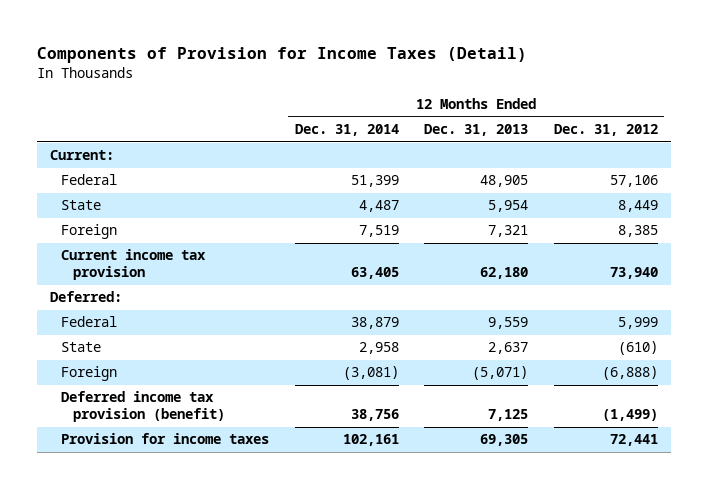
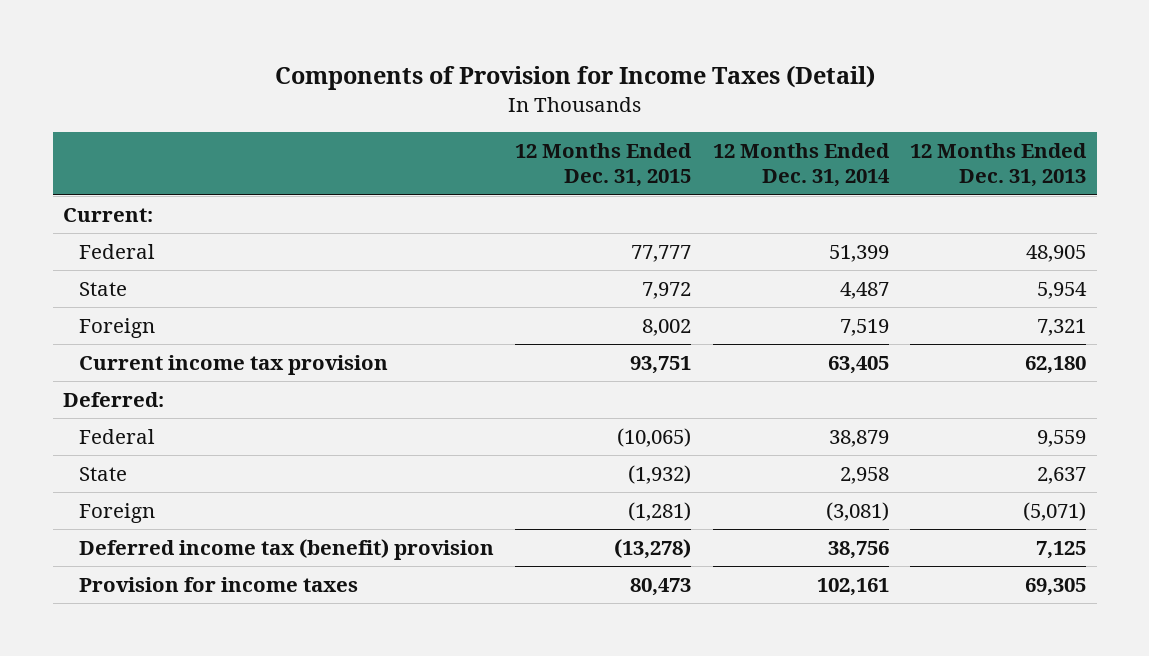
[553,124,658,137] Dec. 31, 2012 -> none
none -> [515,143,693,188] 12 Months Ended Dec. 31, 2015
[61,391,225,423] Deferred income tax provision (benefit) -> [79,538,495,560] Deferred income tax (benefit) provision

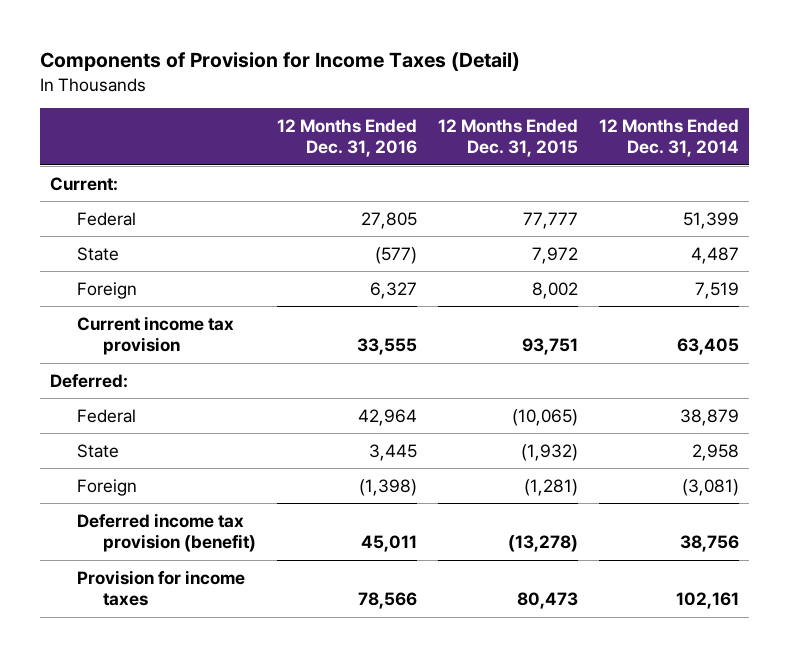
[909,143,1087,188] 12 Months Ended Dec. 31, 2013 -> none
none -> [276,118,417,158] 12 Months Ended Dec. 31, 2016
[79,538,495,560] Deferred income tax (benefit) provision -> [76,512,256,553] Deferred income tax provision (benefit)

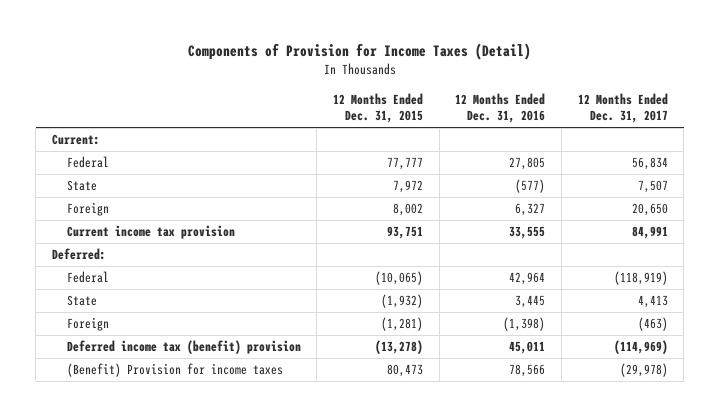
[598,118,739,158] 12 Months Ended Dec. 31, 2014 -> none
none -> [577,92,668,124] 12 Months Ended Dec. 31, 2017
[76,512,256,553] Deferred income tax provision (benefit) -> [66,340,301,355] Deferred income tax (benefit) provision
[76,569,245,607] Provision for income taxes -> [66,363,283,378] (Benefit) Provision for income taxes

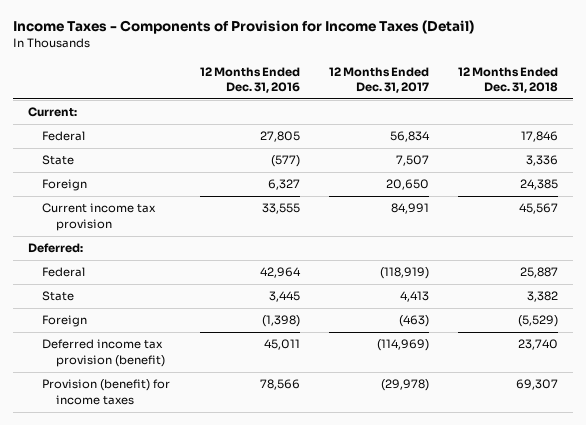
[187,43,531,61] Components of Provision for Income Taxes (Detail) -> [13,20,475,35] Income Taxes - Components of Provision for Income Taxes (Detail)
[332,92,423,124] 12 Months Ended Dec. 31, 2015 -> none
none -> [458,66,559,93] 12 Months Ended Dec. 31, 2018
[66,340,301,355] Deferred income tax (benefit) provision -> [42,339,166,367] Deferred income tax provision (benefit)
[66,363,283,378] (Benefit) Provision for income taxes -> [42,379,171,405] Provision (benefit) for income taxes

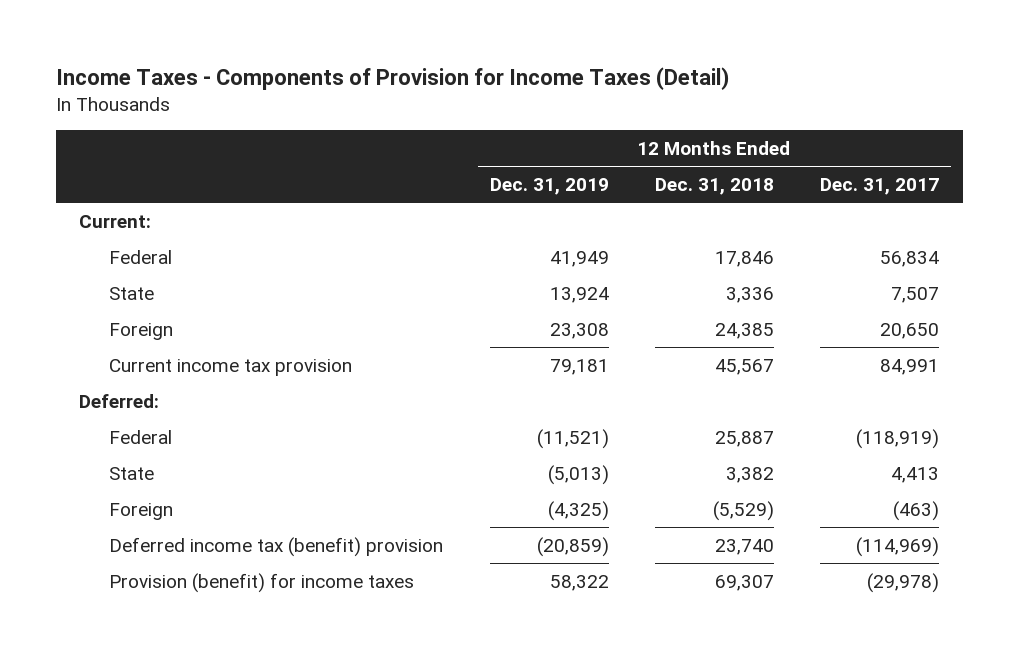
[199,66,300,93] 12 Months Ended Dec. 31, 2016 -> none
none -> [489,177,609,195] Dec. 31, 2019
[42,339,166,367] Deferred income tax provision (benefit) -> [109,536,444,557] Deferred income tax (benefit) provision

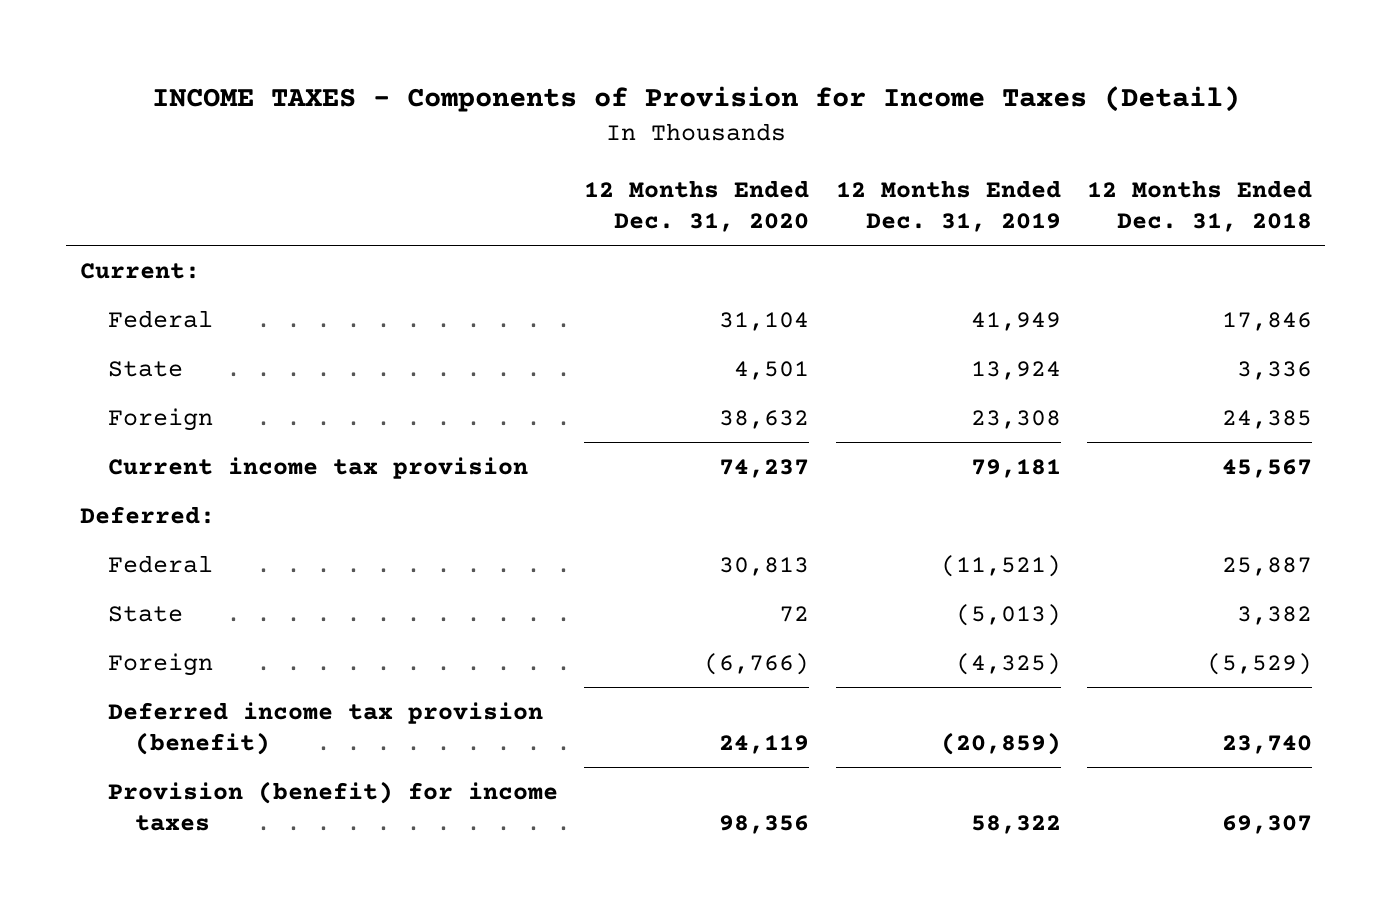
[55,67,729,91] Income Taxes - Components of Provision for Income Taxes (Detail) -> [151,85,1240,112] INCOME TAXES - Components of Provision for Income Taxes (Detail)
[820,177,940,195] Dec. 31, 2017 -> none
none -> [584,179,810,232] 12 Months Ended Dec. 31, 2020
[109,536,444,557] Deferred income tax (benefit) provision -> [107,701,543,756] Deferred income tax provision (benefit)

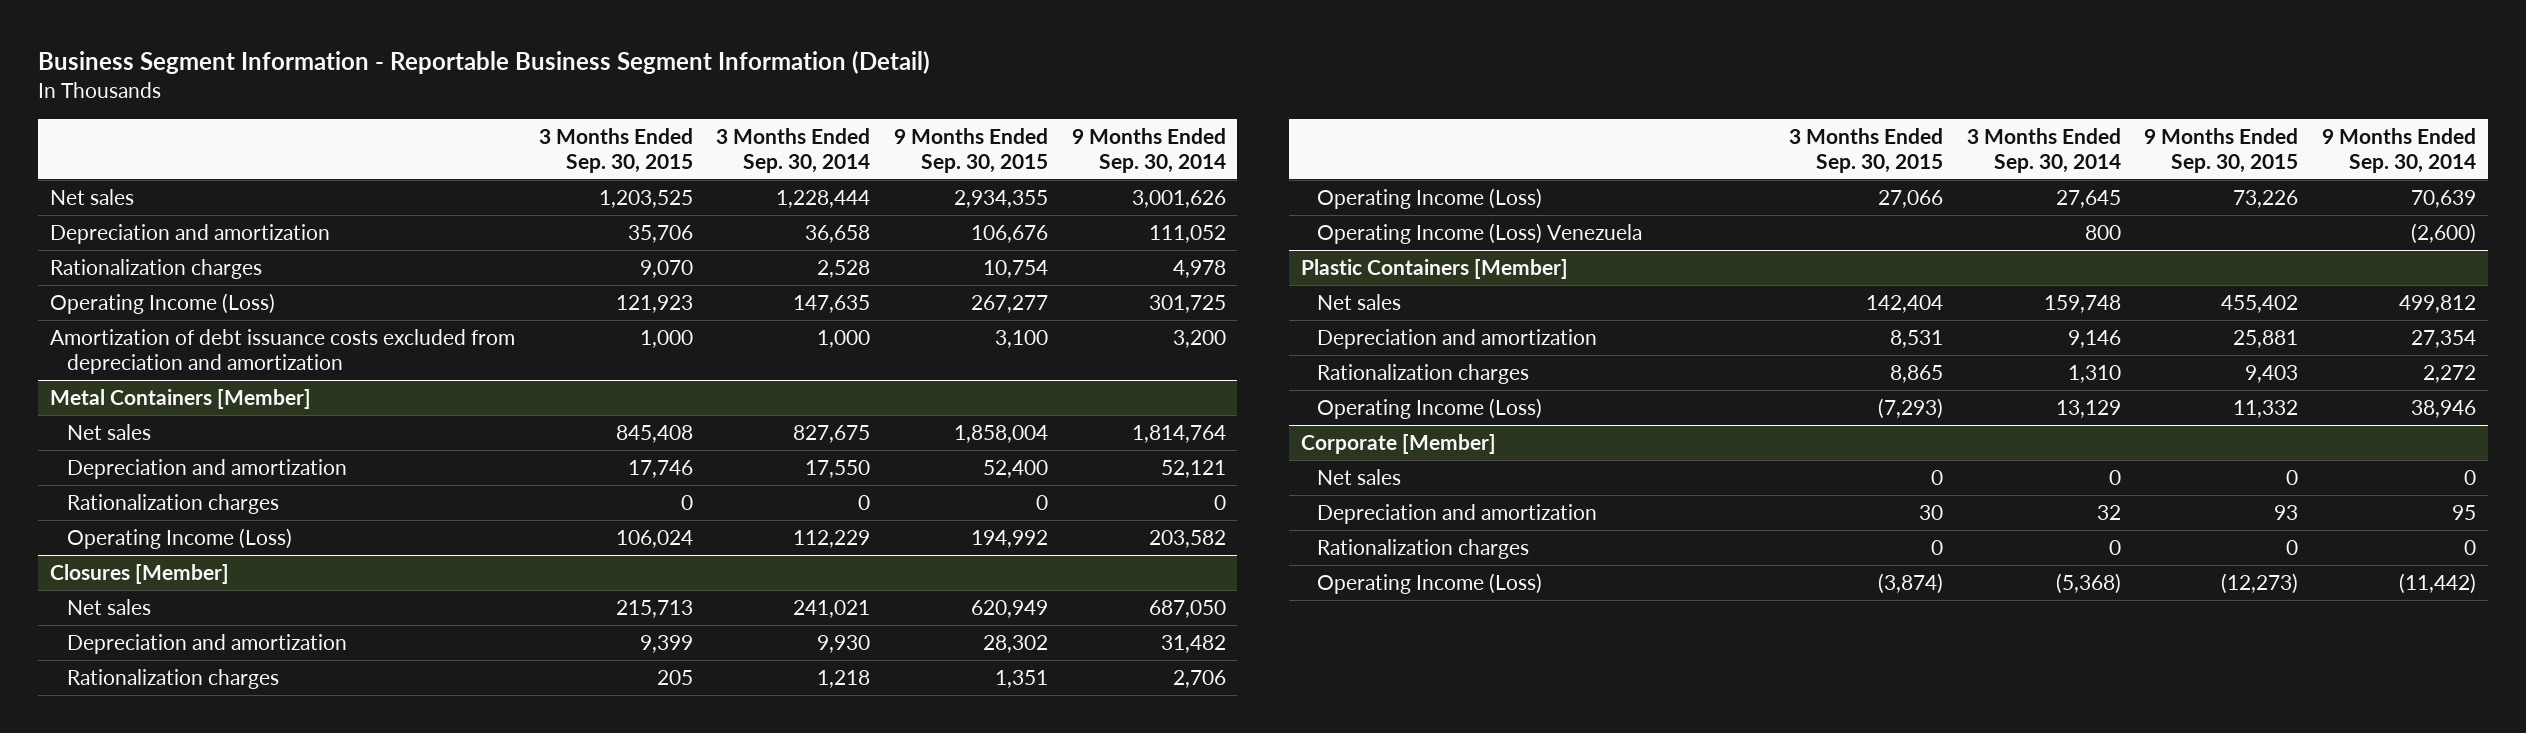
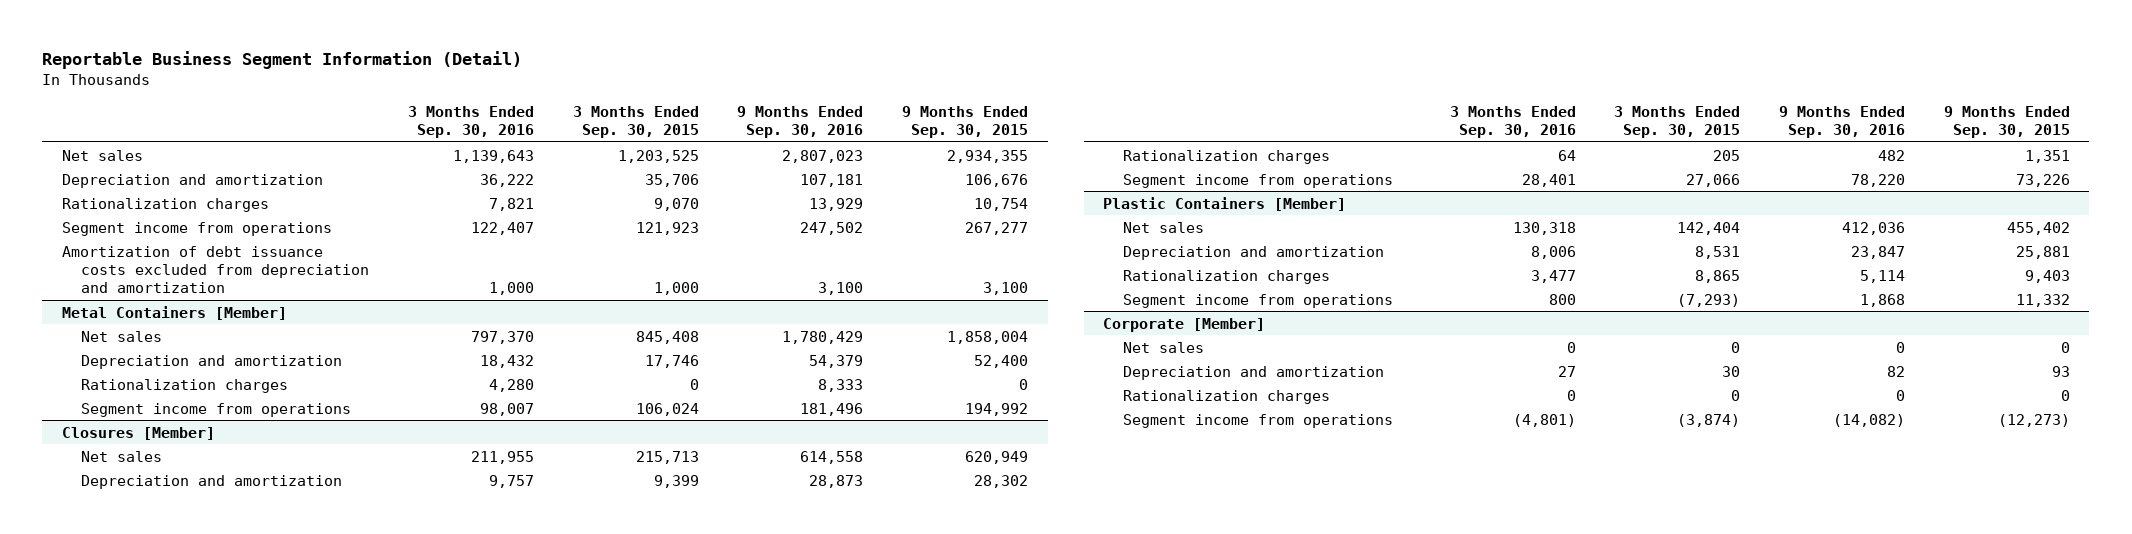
[38,51,931,75] Business Segment Information - Reportable Business Segment Information (Detail) -> [42,50,523,69] Reportable Business Segment Information (Detail)
[716,127,871,174] 3 Months Ended Sep. 30, 2014 -> none
[1071,127,1226,174] 9 Months Ended Sep. 30, 2014 -> none
none -> [408,105,535,138] 3 Months Ended Sep. 30, 2016
none -> [737,105,864,138] 9 Months Ended Sep. 30, 2016
[50,292,276,314] Operating Income (Loss) -> [61,221,332,236] Segment income from operations
[66,527,292,549] Operating Income (Loss) -> [81,402,352,417] Segment income from operations
[1317,222,1643,244] Operating Income (Loss) Venezuela -> none
[1317,187,1543,209] Operating Income (Loss) -> [1122,173,1393,188] Segment income from operations
[1317,397,1543,419] Operating Income (Loss) -> [1122,293,1393,308] Segment income from operations
[1317,572,1543,594] Operating Income (Loss) -> [1122,413,1393,428] Segment income from operations

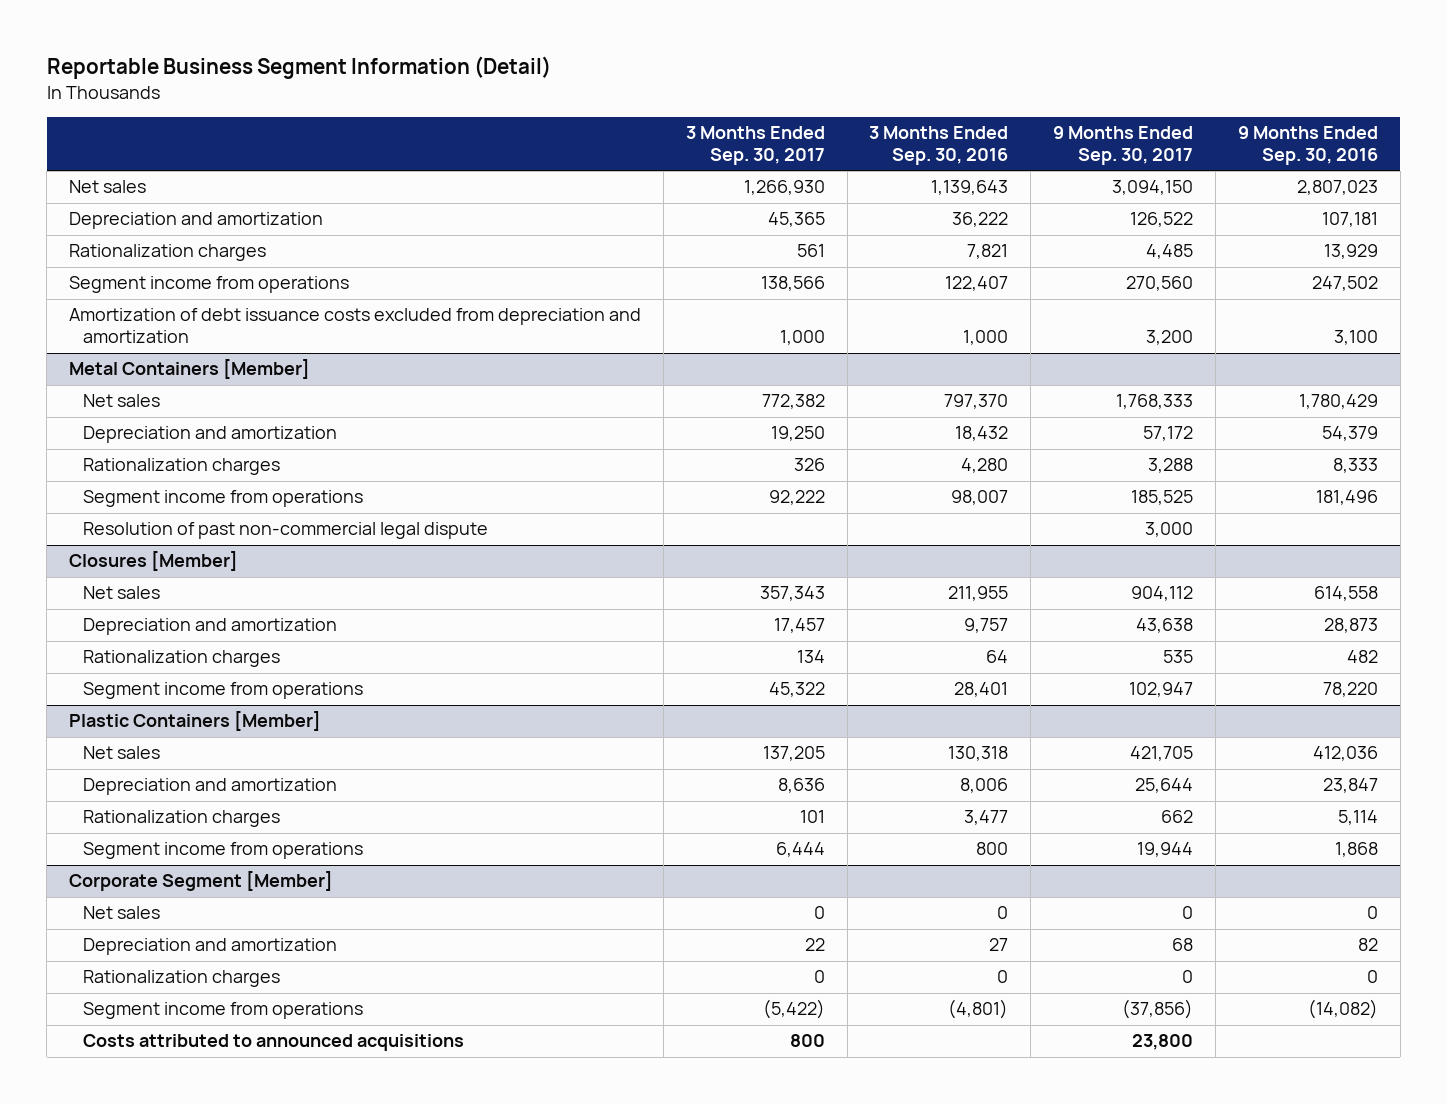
[572,105,699,138] 3 Months Ended Sep. 30, 2015 -> none
[902,105,1029,138] 9 Months Ended Sep. 30, 2015 -> none
none -> [685,126,825,165] 3 Months Ended Sep. 30, 2017
none -> [1053,126,1194,165] 9 Months Ended Sep. 30, 2017
none -> [82,522,488,540] Resolution of past non-commercial legal dispute
[1103,317,1266,332] Corporate [Member] -> [68,871,333,892] Corporate Segment [Member]
none -> [82,1034,464,1052] Costs attributed to announced acquisitions

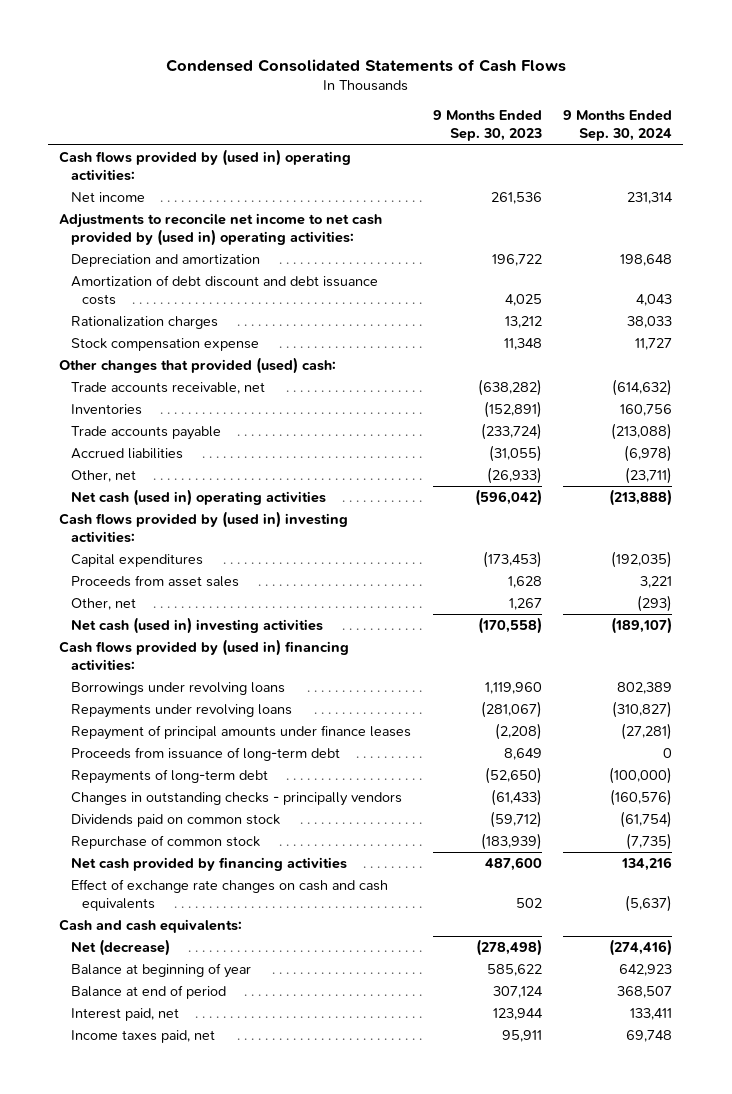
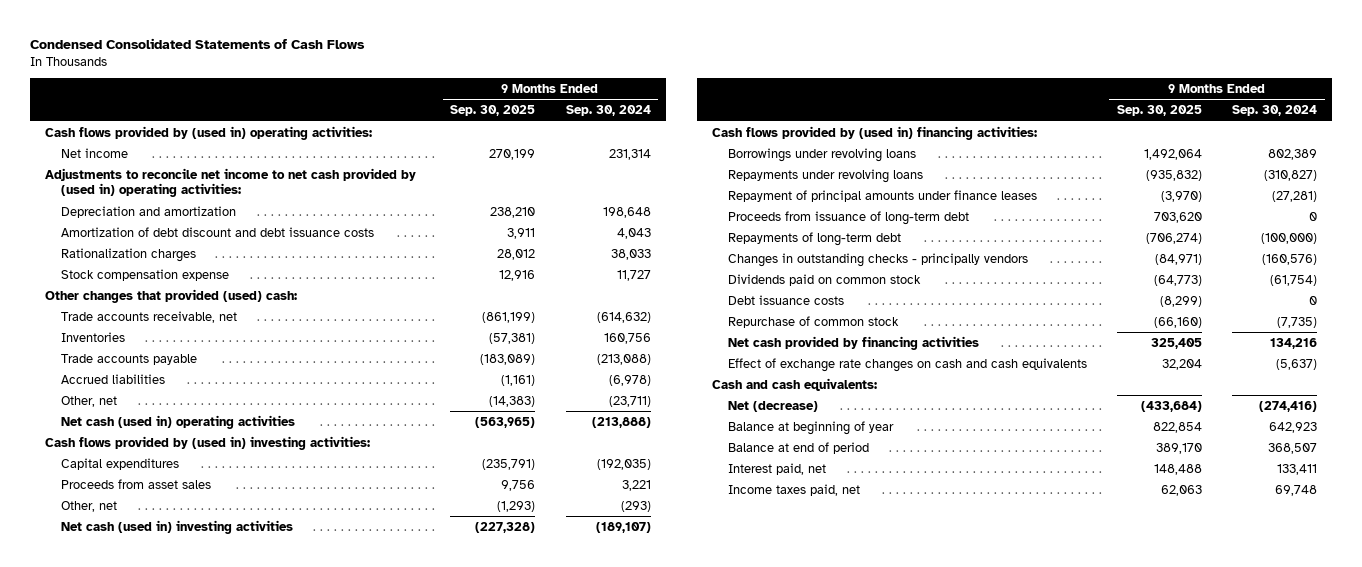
[432,110,542,142] 9 Months Ended Sep. 30, 2023 -> none
none -> [450,105,536,117] Sep. 30, 2025
none -> [727,294,844,305] Debt issuance costs

